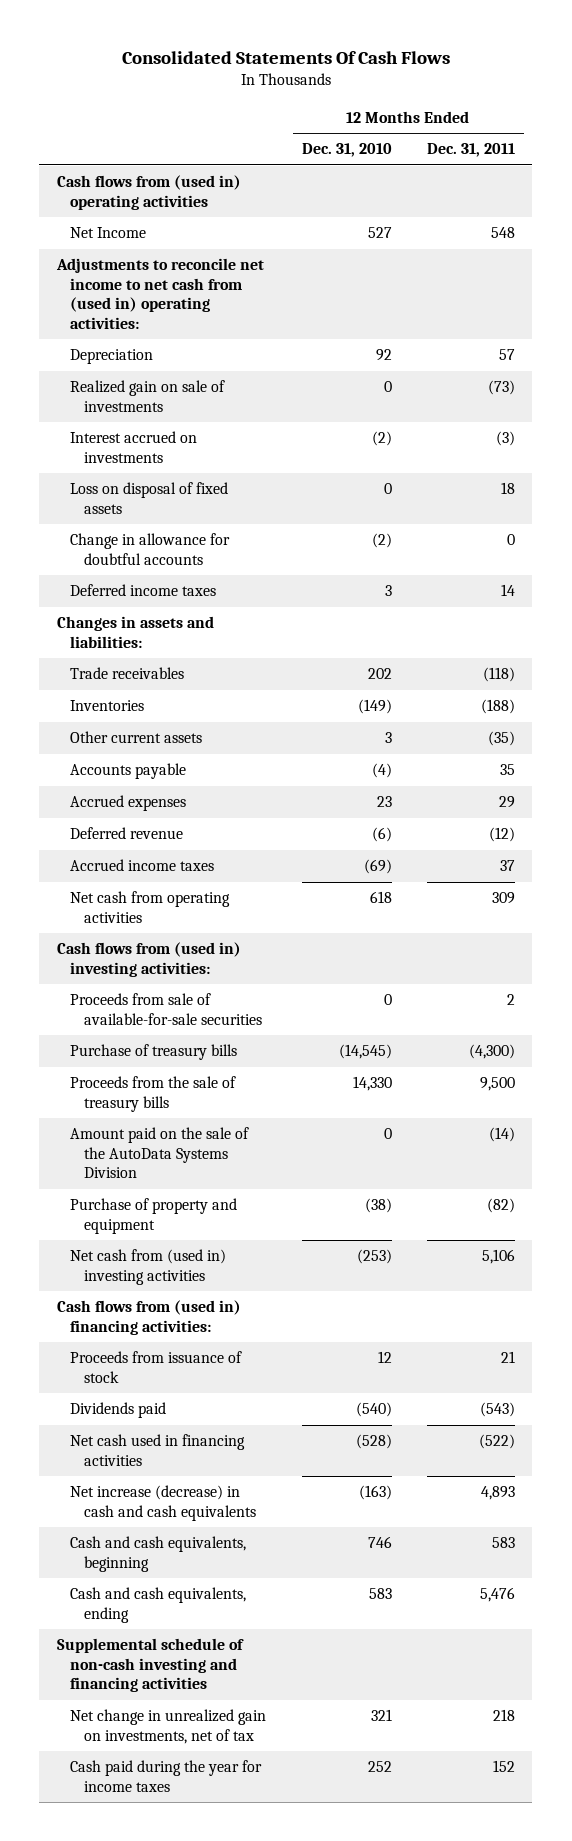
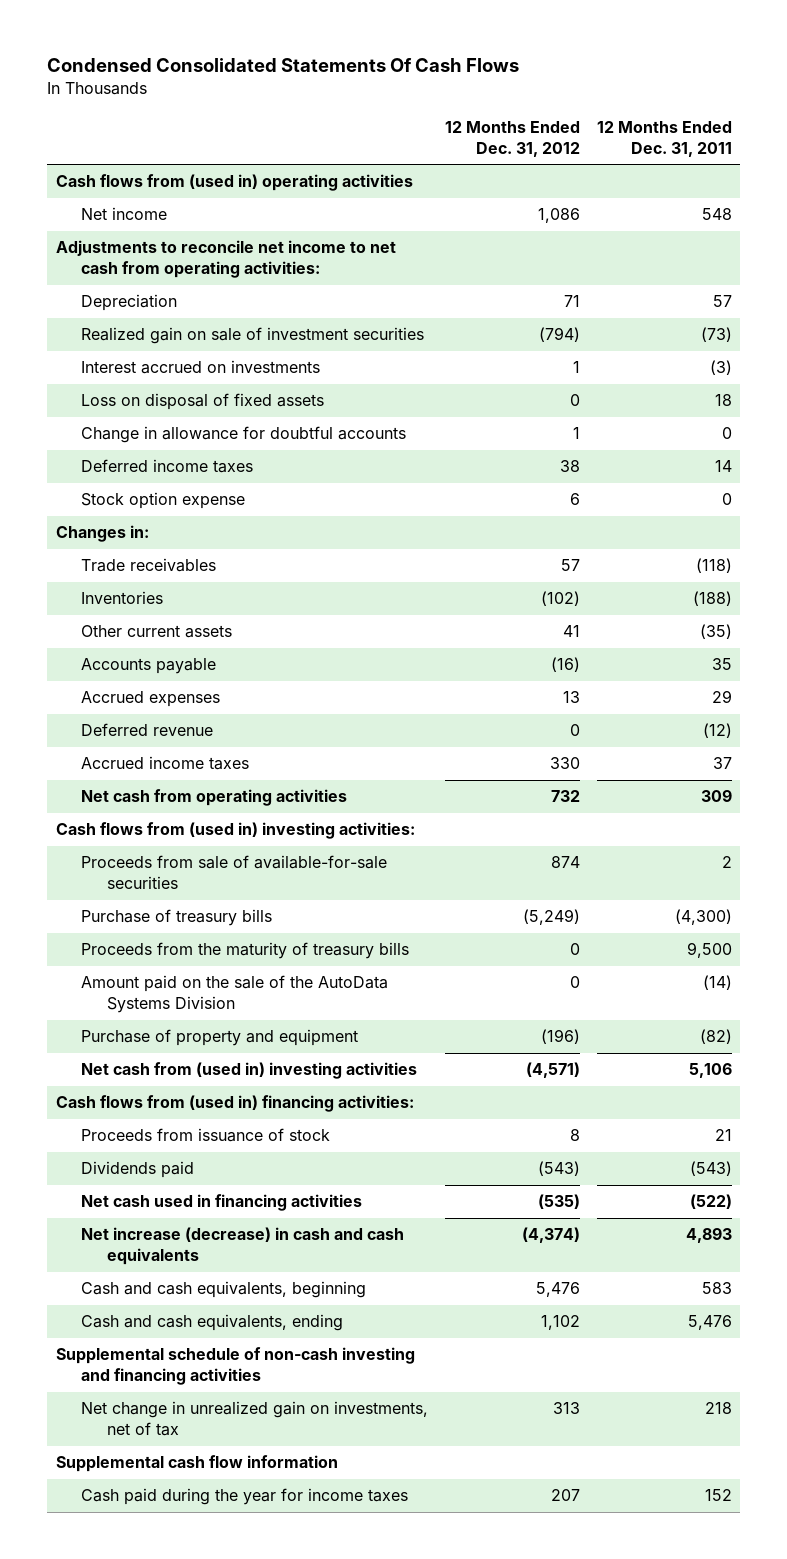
[121,50,450,64] Consolidated Statements Of Cash Flows -> [47,58,520,73] Condensed Consolidated Statements Of Cash Flows
[301,143,392,158] Dec. 31, 2010 -> none
none -> [445,120,581,157] 12 Months Ended Dec. 31, 2012
[70,227,147,239] Net Income -> [81,207,168,221] Net income
[55,258,264,329] Adjustments to reconcile net income to net cash from (used in) operating activities: -> [55,240,396,279] Adjustments to reconcile net income to net cash from operating activities:
[70,380,226,412] Realized gain on sale of investments -> [81,327,425,345] Realized gain on sale of investment securities
none -> [81,492,246,510] Stock option expense
[56,616,214,648] Changes in assets and liabilities: -> [55,525,149,543] Changes in:
[70,1076,237,1112] Proceeds from the sale of treasury bills -> [81,942,410,960] Proceeds from the maturity of treasury bills
none -> [55,1455,338,1473] Supplemental cash flow information

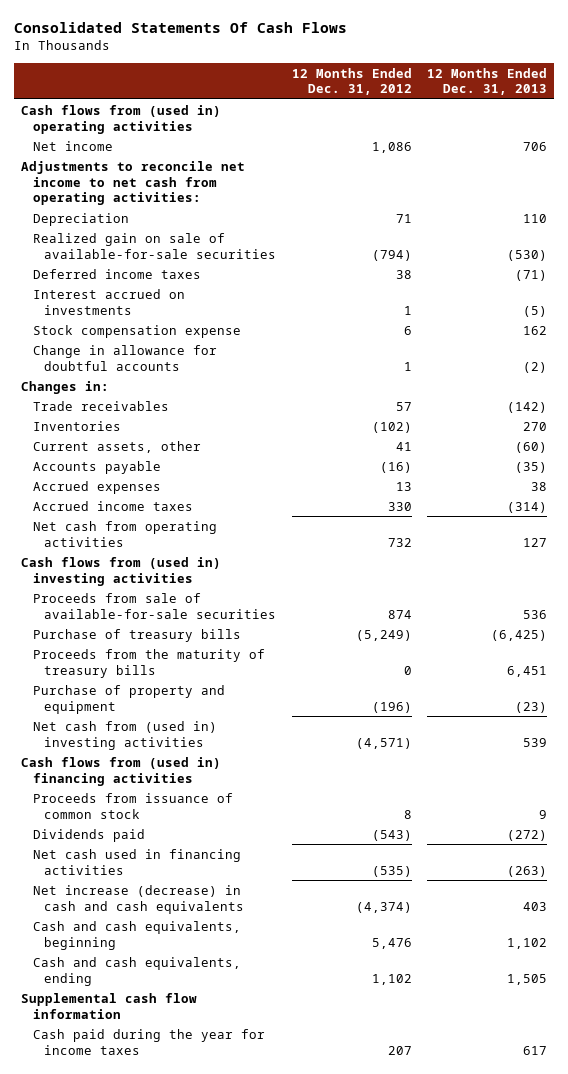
[47,58,520,73] Condensed Consolidated Statements Of Cash Flows -> [13,22,347,34] Consolidated Statements Of Cash Flows
[596,120,732,157] 12 Months Ended Dec. 31, 2011 -> none
none -> [426,67,547,96] 12 Months Ended Dec. 31, 2013
[81,327,425,345] Realized gain on sale of investment securities -> [32,232,277,259] Realized gain on sale of available-for-sale securities
[81,459,254,474] Deferred income taxes -> [32,268,201,279] Deferred income taxes
[81,393,325,411] Loss on disposal of fixed assets -> none
none -> [32,324,241,338] Stock compensation expense
[81,492,246,510] Stock option expense -> none
[81,625,233,639] Other current assets -> [32,440,201,453] Current assets, other
[81,723,214,737] Deferred revenue -> none
[55,822,415,840] Cash flows from (used in) investing activities: -> [21,556,222,586] Cash flows from (used in) investing activities
[81,975,389,1014] Amount paid on the sale of the AutoData Systems Division -> none
[55,1095,414,1113] Cash flows from (used in) financing activities: -> [21,756,222,786] Cash flows from (used in) financing activities
[81,1128,331,1143] Proceeds from issuance of stock -> [32,792,233,819] Proceeds from issuance of common stock
[55,1347,415,1386] Supplemental schedule of non-cash investing and financing activities -> none
[81,1401,429,1437] Net change in unrealized gain on investments, net of tax -> none

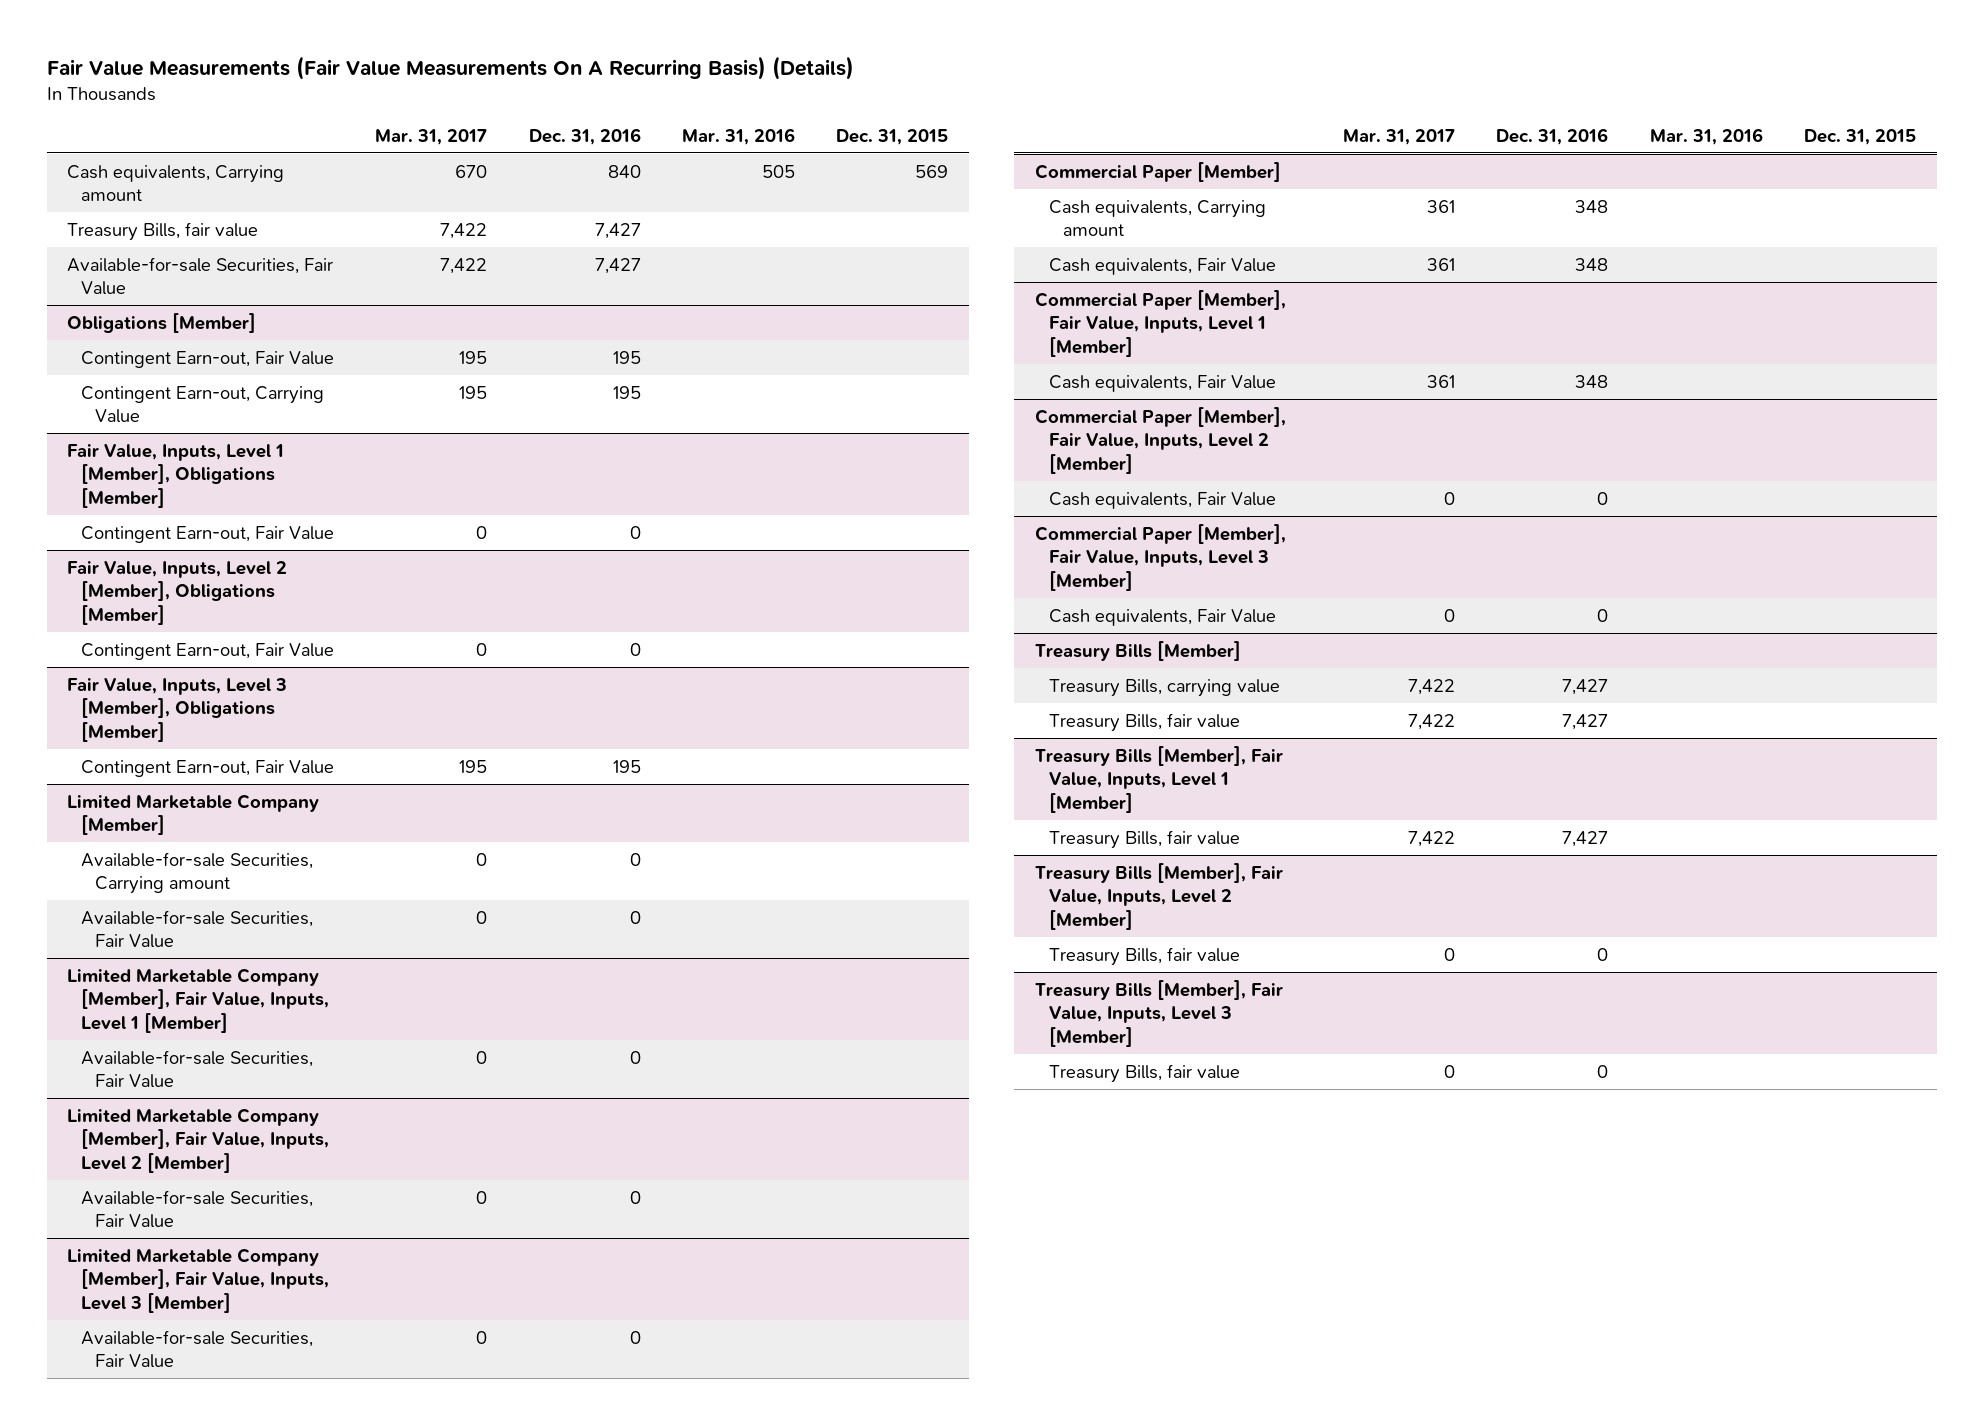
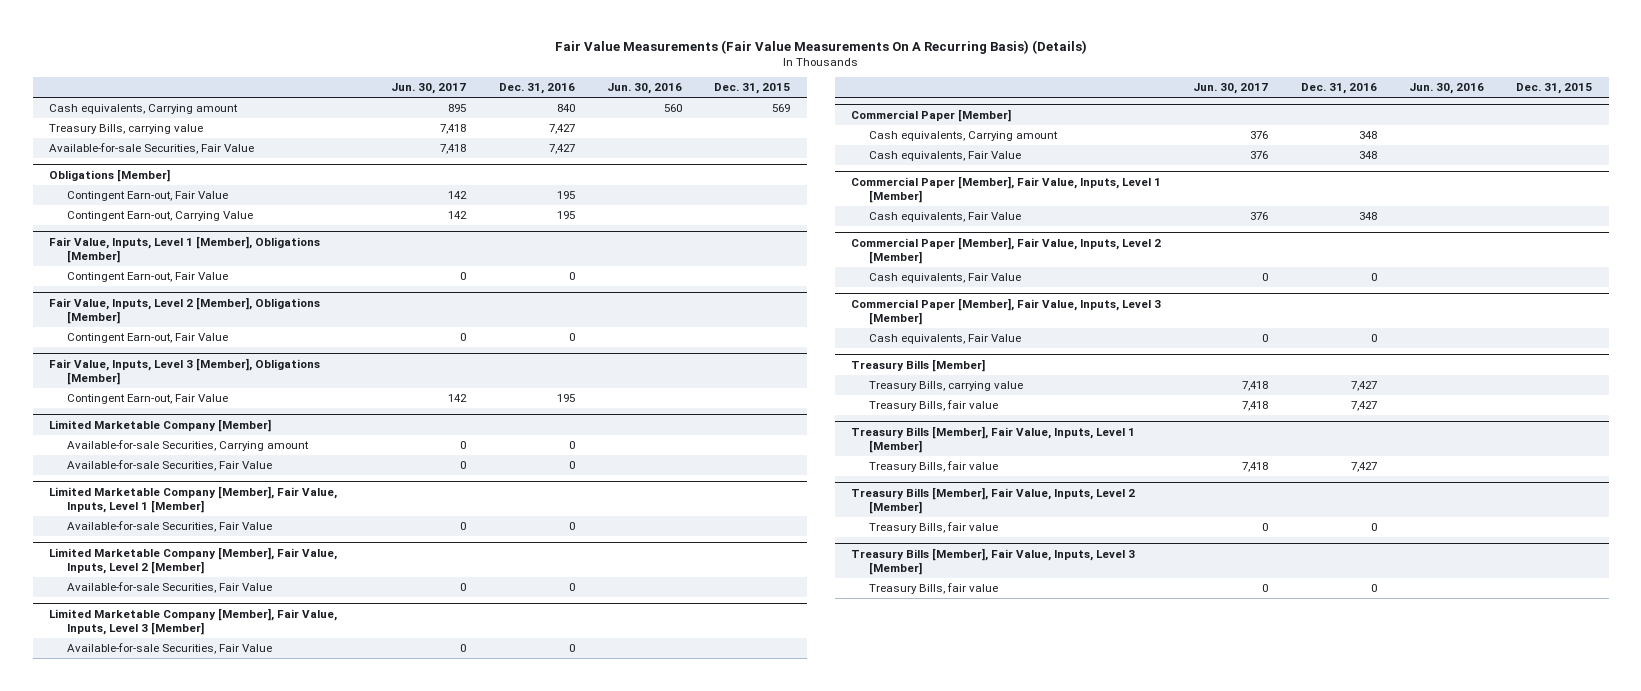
[375,128,488,145] Mar. 31, 2017 -> none
[681,127,795,145] Mar. 31, 2016 -> none
none -> [391,83,467,95] Jun. 30, 2017
none -> [607,83,683,95] Jun. 30, 2016
[67,221,259,241] Treasury Bills, fair value -> [49,123,204,134] Treasury Bills, carrying value

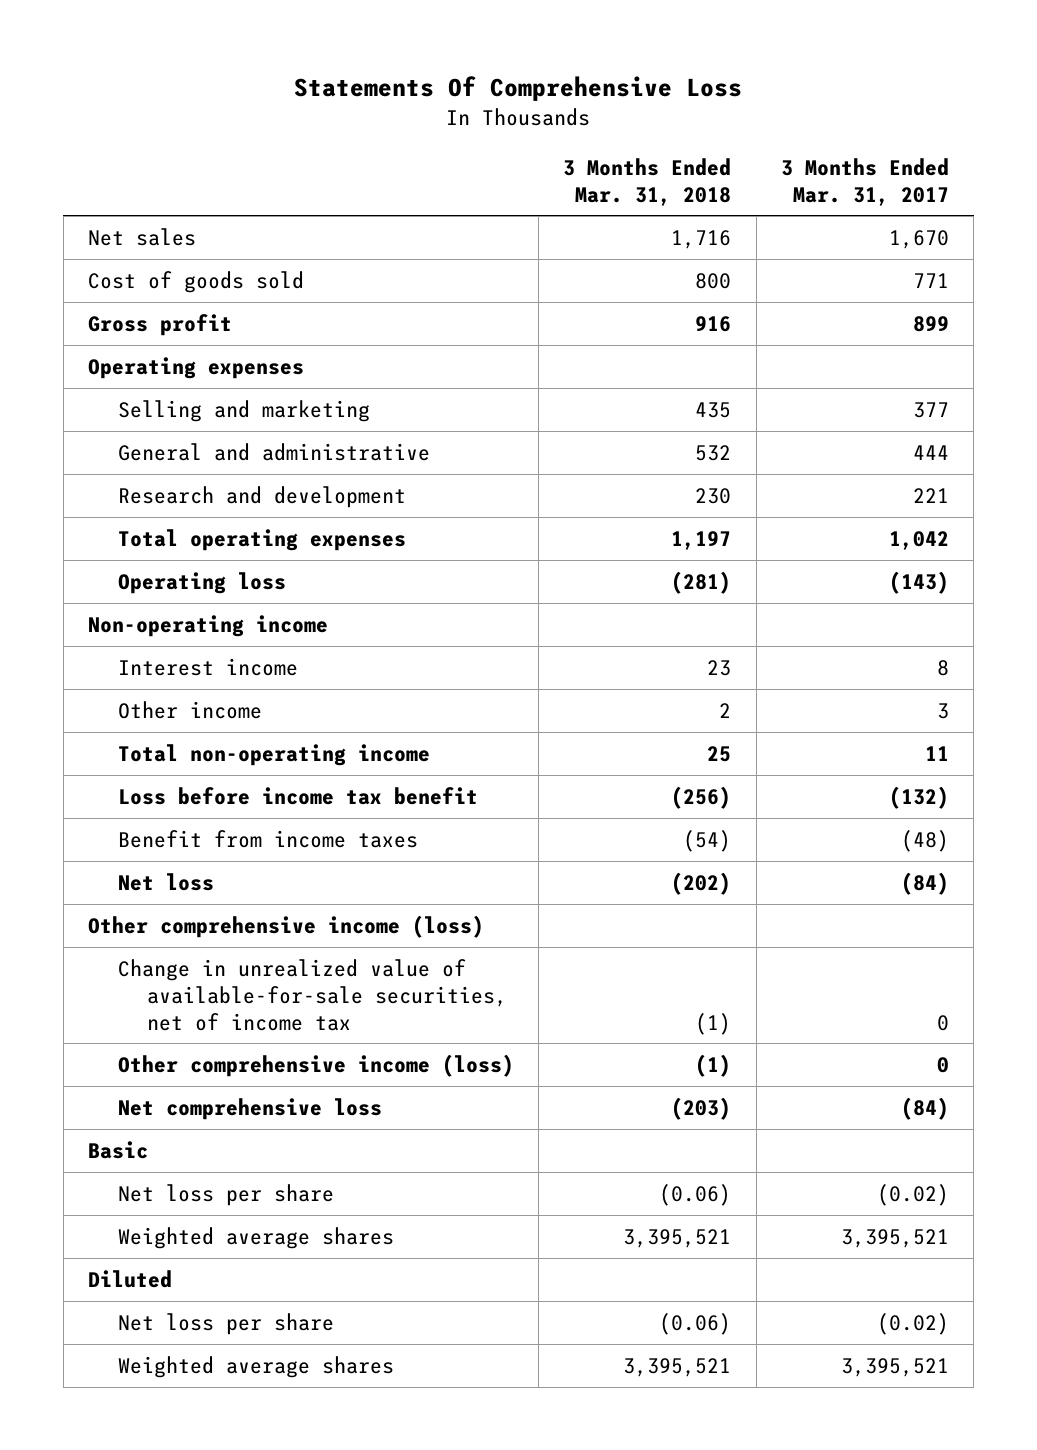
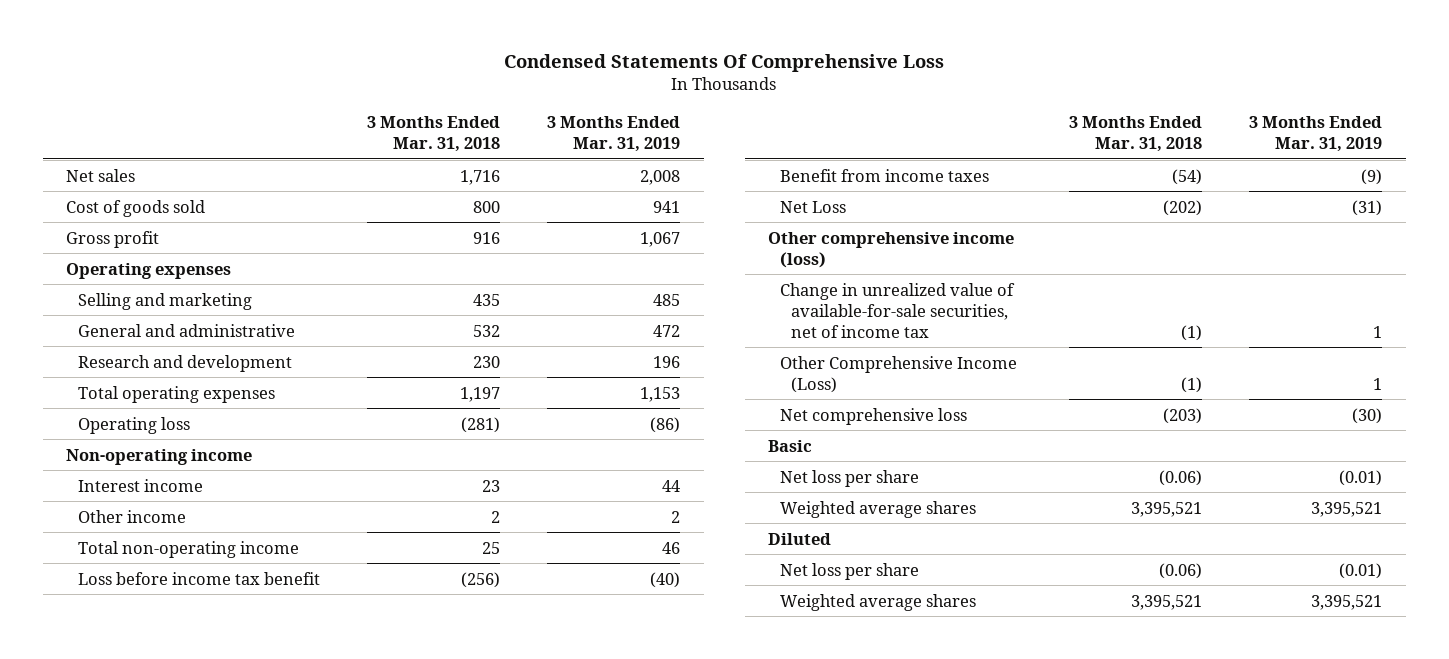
[294,76,743,102] Statements Of Comprehensive Loss -> [504,54,945,73] Condensed Statements Of Comprehensive Loss
[781,157,950,206] 3 Months Ended Mar. 31, 2017 -> none
none -> [547,115,681,152] 3 Months Ended Mar. 31, 2019
[117,872,214,891] Net loss -> [779,200,846,213] Net Loss
[117,1053,514,1077] Other comprehensive income (loss) -> [779,355,1017,393] Other Comprehensive Income (Loss)

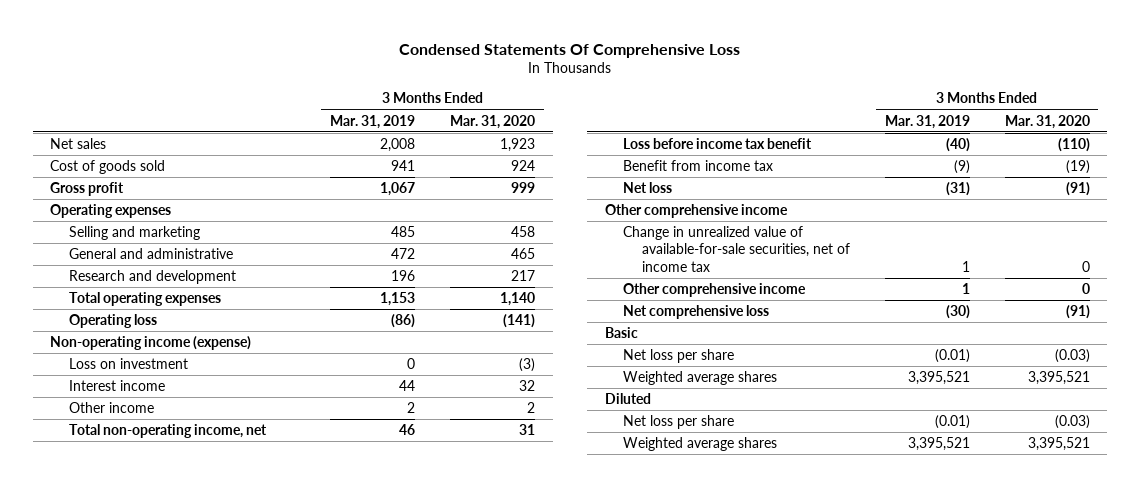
[367,115,501,152] 3 Months Ended Mar. 31, 2018 -> none
none -> [450,114,536,129] Mar. 31, 2020
[66,448,253,465] Non-operating income -> [50,336,252,351] Non-operating income (expense)
none -> [68,358,188,370] Loss on investment
[77,540,299,558] Total non-operating income -> [68,424,267,439] Total non-operating income, net
[779,168,989,182] Benefit from income taxes -> [623,160,774,172] Benefit from income tax
[779,200,846,213] Net Loss -> [623,182,673,194] Net loss
[768,231,1015,268] Other comprehensive income (loss) -> [604,204,788,219] Other comprehensive income
[779,355,1017,393] Other Comprehensive Income (Loss) -> [623,283,807,298] Other comprehensive income

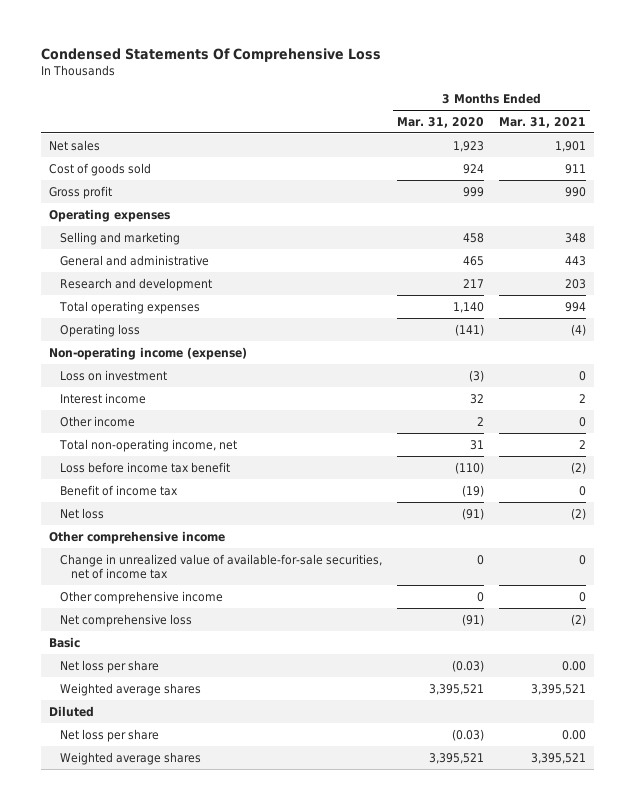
[330,114,416,129] Mar. 31, 2019 -> none
none -> [499,116,587,128] Mar. 31, 2021
[623,160,774,172] Benefit from income tax -> [59,484,178,496] Benefit of income tax

